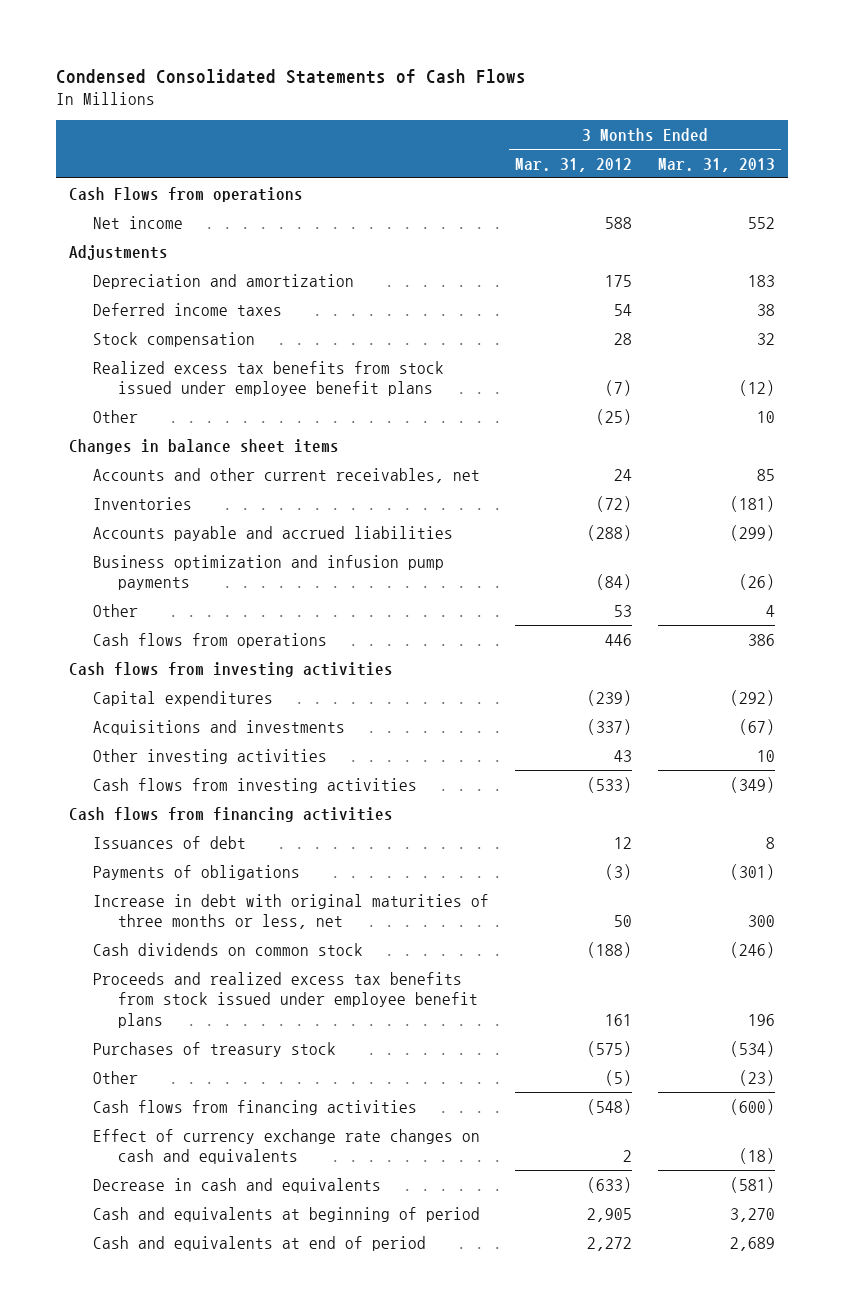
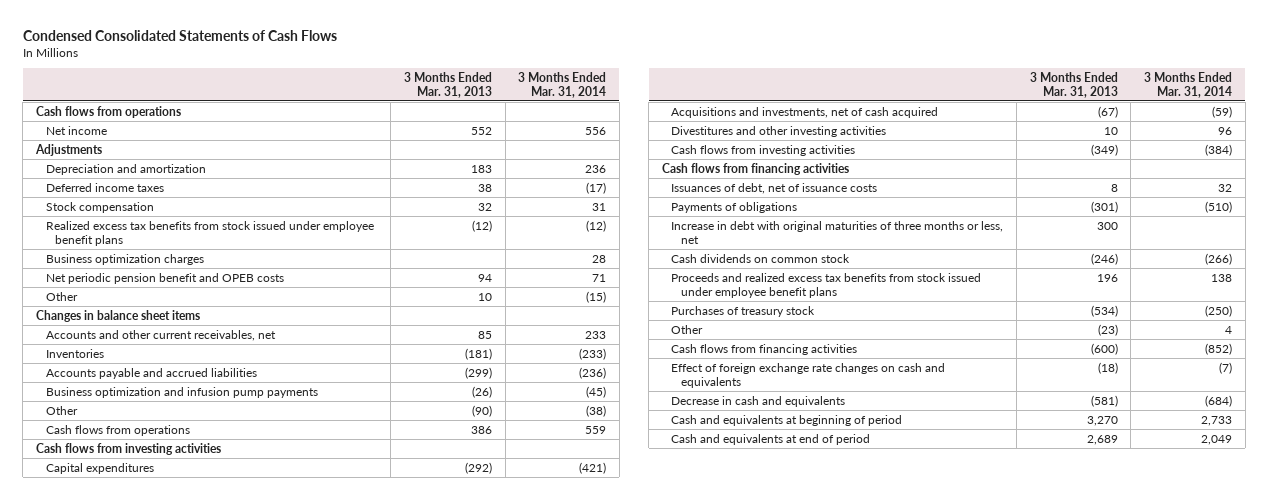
[515,157,633,172] Mar. 31, 2012 -> none
none -> [518,71,607,98] 3 Months Ended Mar. 31, 2014
[69,186,304,202] Cash Flows from operations -> [35,105,181,118] Cash flows from operations
none -> [45,253,204,265] Business optimization charges
none -> [45,272,284,284] Net periodic pension benefit and OPEB costs
[765,604,775,617] 4 -> [471,404,492,417] (90)
[93,719,346,735] Acquisitions and investments -> [671,106,939,118] Acquisitions and investments, net of cash acquired
[93,748,328,764] Other investing activities -> [671,125,887,137] Divestitures and other investing activities
[93,835,247,849] Issuances of debt -> [671,182,878,194] Issuances of debt, net of issuance costs
[93,1128,481,1165] Effect of currency exchange rate changes on cash and equivalents -> [671,362,946,388] Effect of foreign exchange rate changes on cash and equivalents

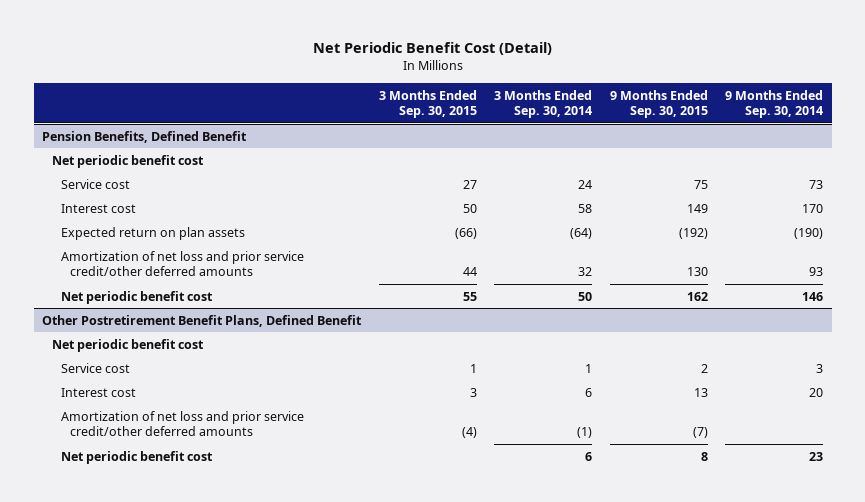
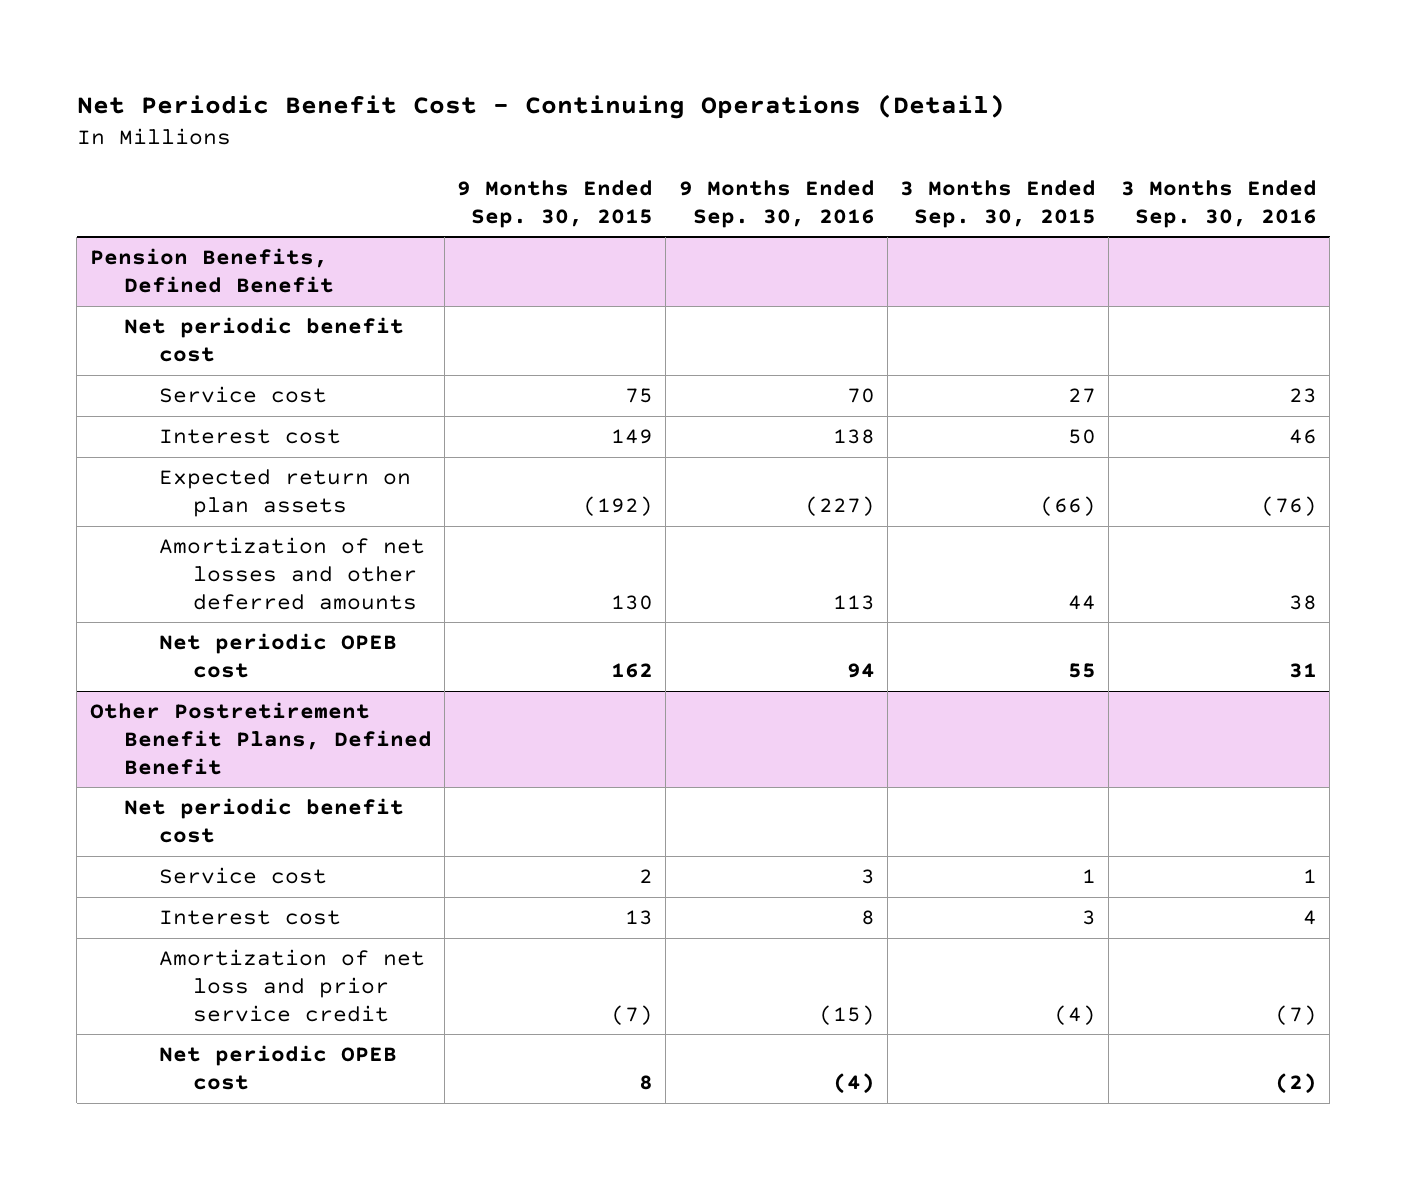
[312,42,552,56] Net Periodic Benefit Cost (Detail) -> [76,94,1005,120] Net Periodic Benefit Cost - Continuing Operations (Detail)
[494,89,593,119] 3 Months Ended Sep. 30, 2014 -> none
[725,89,824,119] 9 Months Ended Sep. 30, 2014 -> none
none -> [678,179,875,228] 9 Months Ended Sep. 30, 2016
none -> [1121,179,1318,228] 3 Months Ended Sep. 30, 2016
[61,250,305,277] Amortization of net loss and prior service credit/other deferred amounts -> [158,537,425,610] Amortization of net losses and other deferred amounts
[61,290,214,304] Net periodic benefit cost -> [158,633,397,679] Net periodic OPEB cost
[61,410,305,437] Amortization of net loss and prior service credit/other deferred amounts -> [158,949,425,1022] Amortization of net loss and prior service credit
[61,450,214,464] Net periodic benefit cost -> [158,1045,397,1091] Net periodic OPEB cost

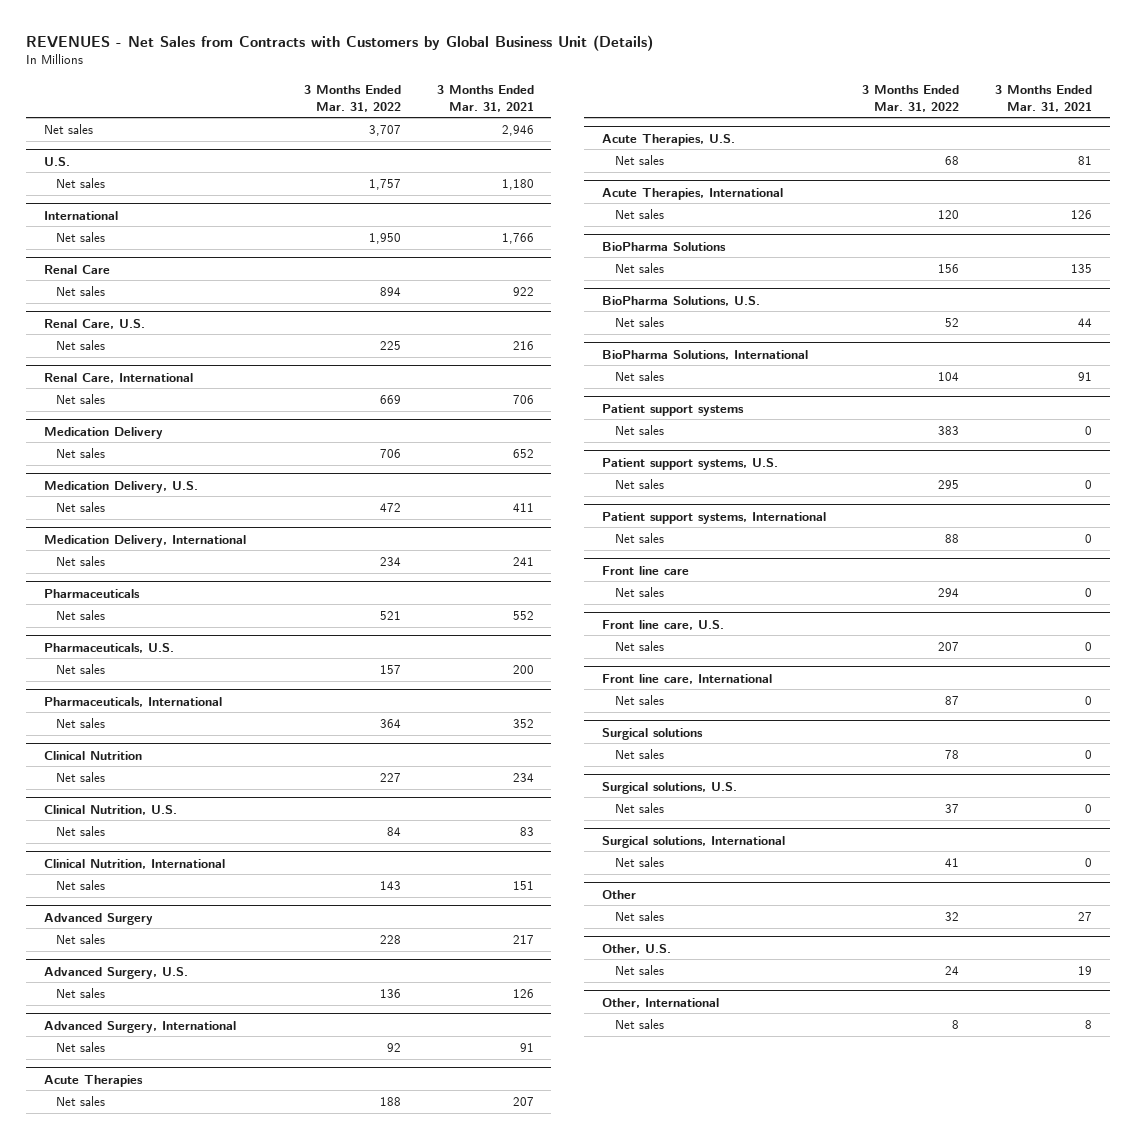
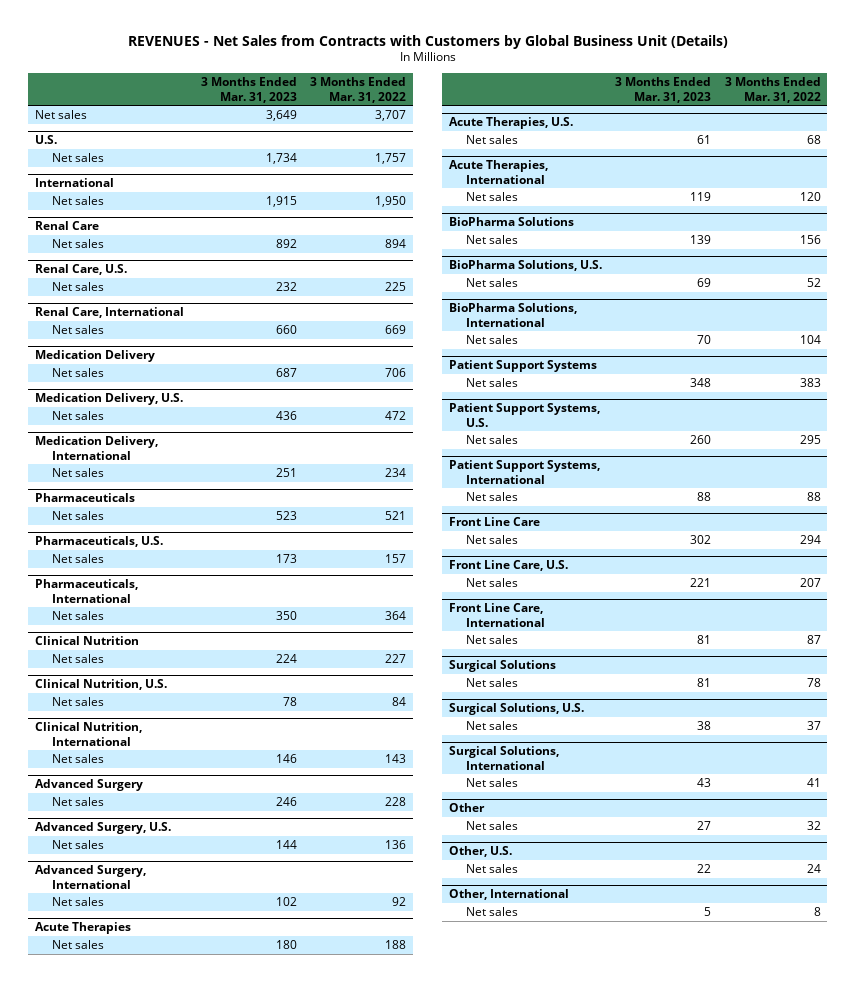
[436,84,534,112] 3 Months Ended Mar. 31, 2021 -> none
none -> [201,77,298,103] 3 Months Ended Mar. 31, 2023
[602,403,745,416] Patient support systems -> [448,360,597,373] Patient Support Systems
[602,457,779,470] Patient support systems, U.S. -> [448,403,600,427] Patient Support Systems, U.S.
[602,511,827,524] Patient support systems, International -> [448,460,600,484] Patient Support Systems, International
[602,565,690,575] Front line care -> [448,517,540,527] Front Line Care
[602,619,725,630] Front line care, U.S. -> [448,560,568,572] Front Line Care, U.S.
[602,673,773,684] Front line care, International -> [448,603,545,627] Front Line Care, International
[602,727,704,740] Surgical solutions -> [448,660,556,673] Surgical Solutions
[602,781,738,794] Surgical solutions, U.S. -> [448,703,584,716] Surgical Solutions, U.S.
[602,835,786,848] Surgical solutions, International -> [448,746,559,770] Surgical Solutions, International

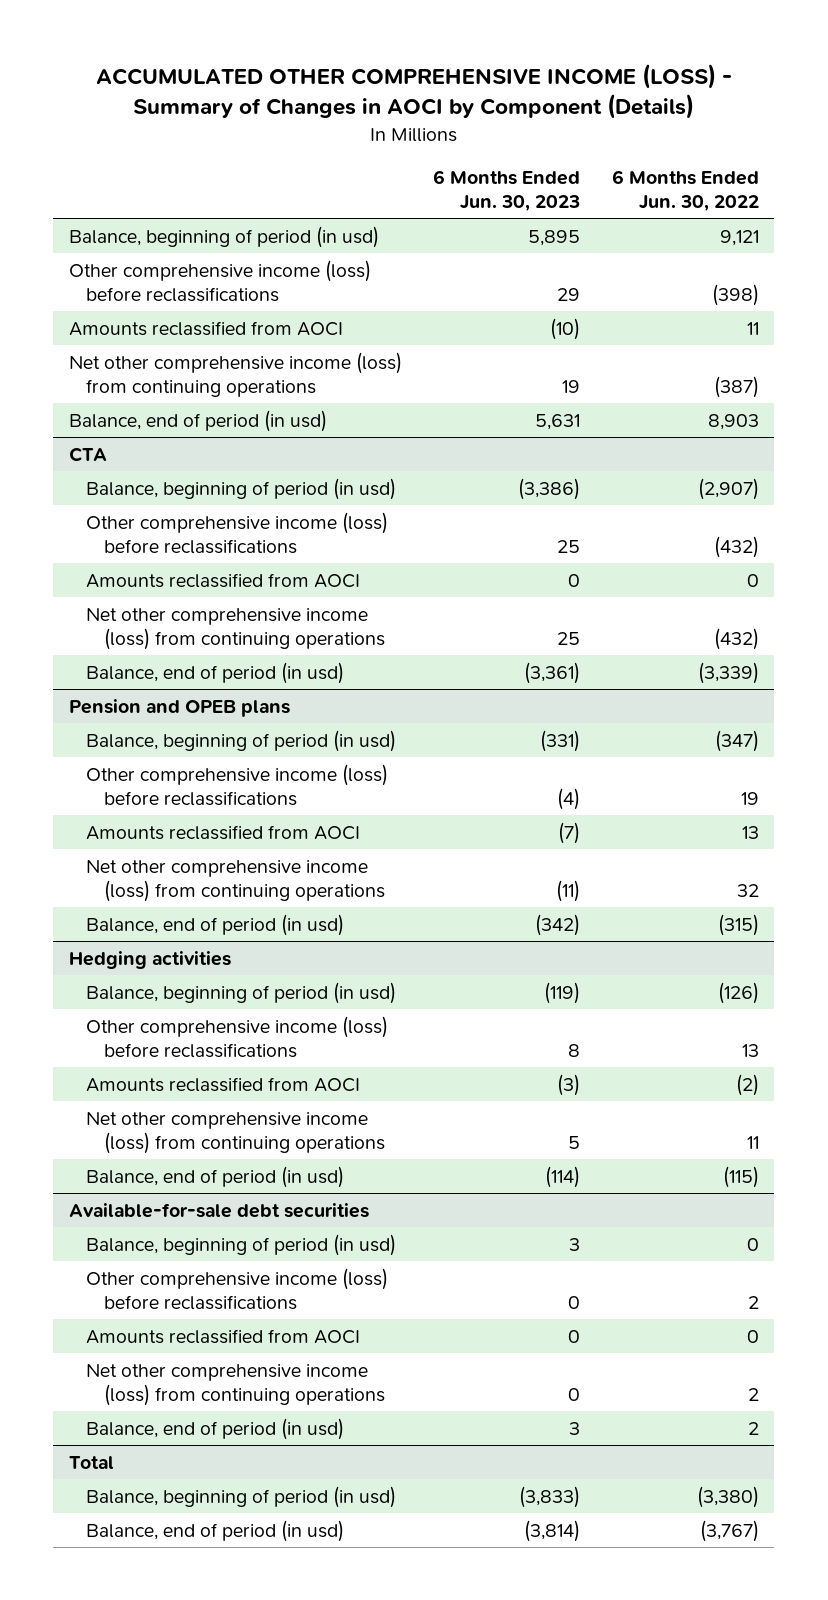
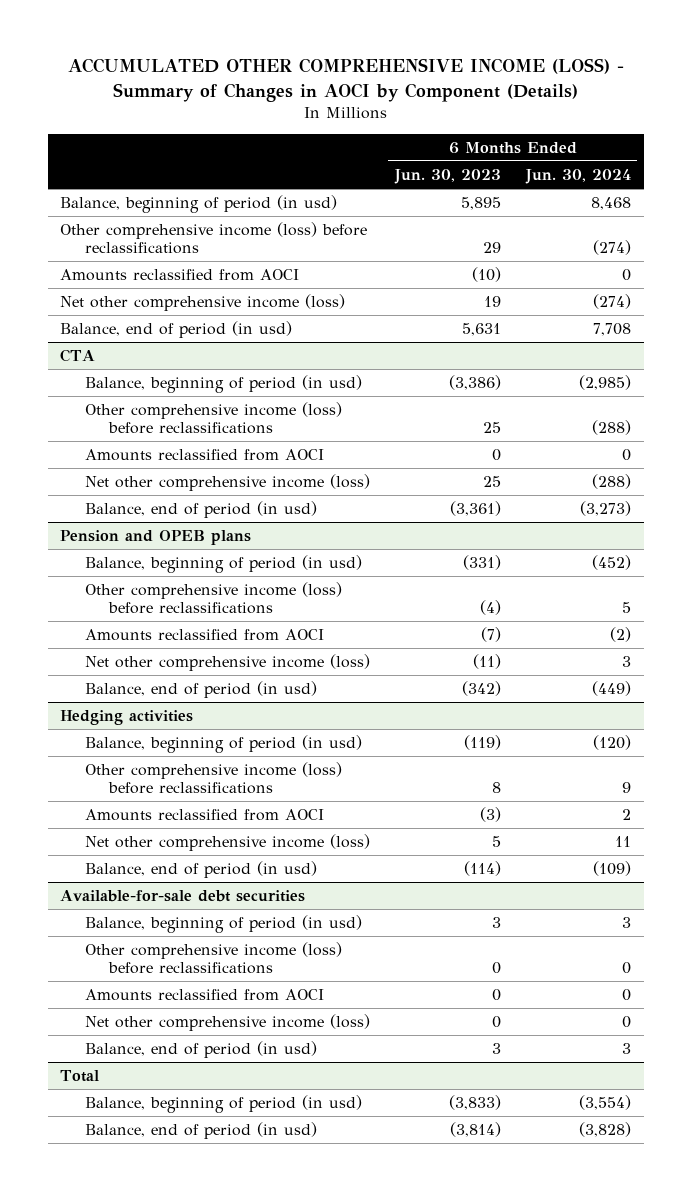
[611,170,759,212] 6 Months Ended Jun. 30, 2022 -> none
none -> [524,168,631,184] Jun. 30, 2024
[69,351,403,397] Net other comprehensive income (loss) from continuing operations -> [60,294,346,312] Net other comprehensive income (loss)
[86,607,385,650] Net other comprehensive income (loss) from continuing operations -> [84,474,370,492] Net other comprehensive income (loss)
[86,859,385,902] Net other comprehensive income (loss) from continuing operations -> [84,654,370,672] Net other comprehensive income (loss)
[86,1111,385,1154] Net other comprehensive income (loss) from continuing operations -> [84,834,370,852] Net other comprehensive income (loss)
[86,1363,385,1406] Net other comprehensive income (loss) from continuing operations -> [84,1014,370,1032] Net other comprehensive income (loss)

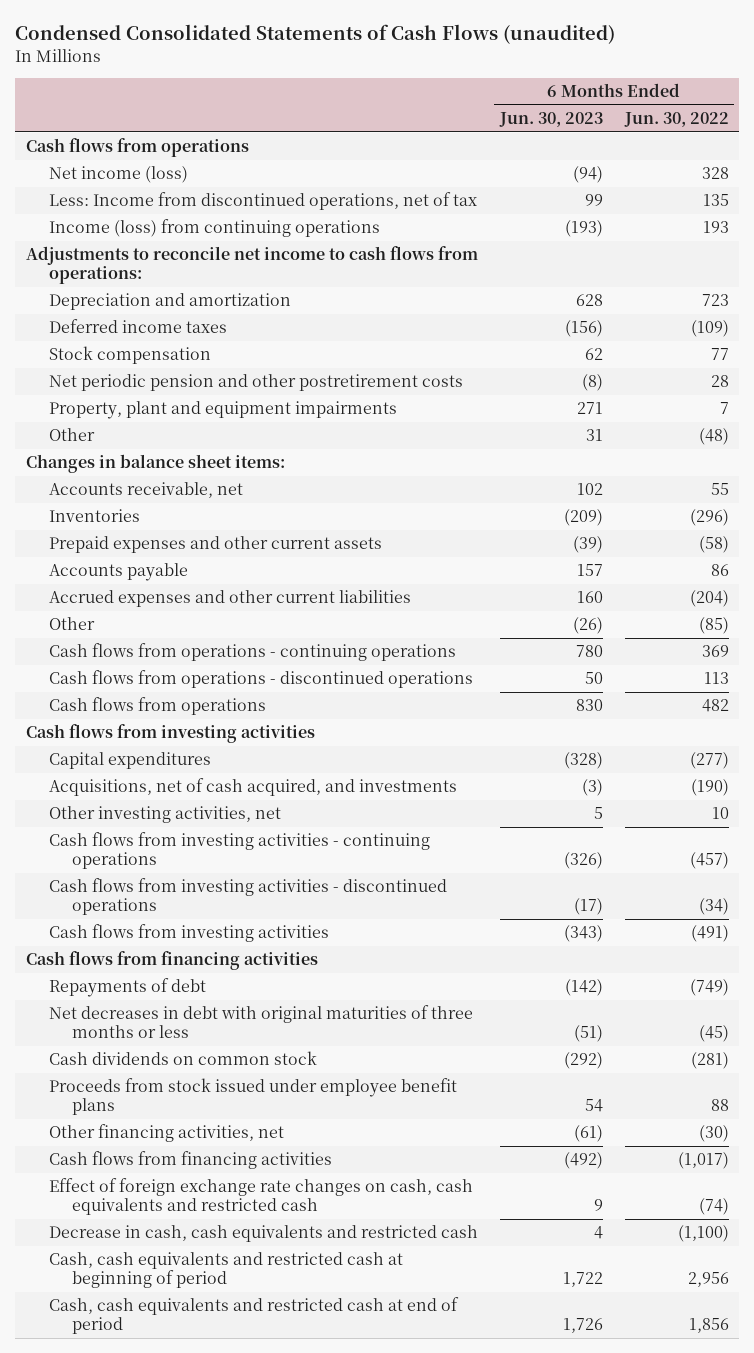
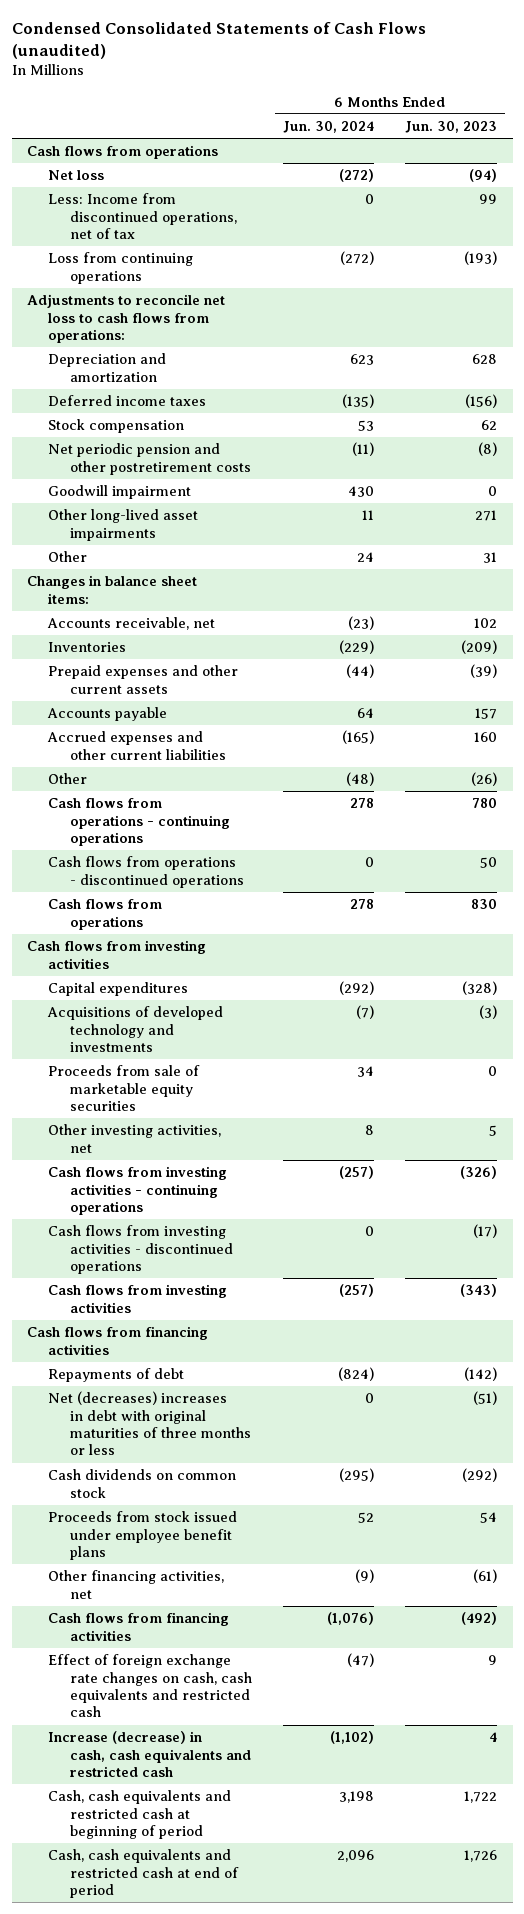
[623,112,729,128] Jun. 30, 2022 -> none
none -> [282,120,374,133] Jun. 30, 2024
[48,166,188,184] Net income (loss) -> [48,170,105,181] Net loss
[48,219,380,238] Income (loss) from continuing operations -> [48,252,194,284] Loss from continuing operations
[25,246,478,285] Adjustments to reconcile net income to cash flows from operations: -> [27,294,226,343] Adjustments to reconcile net loss to cash flows from operations:
none -> [48,485,192,500] Goodwill impairment
[48,401,397,420] Property, plant and equipment impairments -> [48,509,199,541] Other long-lived asset impairments
[48,778,457,797] Acquisitions, net of cash acquired, and investments -> none
none -> [47,1006,224,1052] Acquisitions of developed technology and investments
none -> [48,1065,201,1111] Proceeds from sale of marketable equity securities
[48,1005,473,1039] Net decreases in debt with original maturities of three months or less -> [48,1391,251,1456] Net (decreases) increases in debt with original maturities of three months or less
[48,1225,478,1243] Decrease in cash, cash equivalents and restricted cash -> [48,1731,251,1777] Increase (decrease) in cash, cash equivalents and restricted cash

